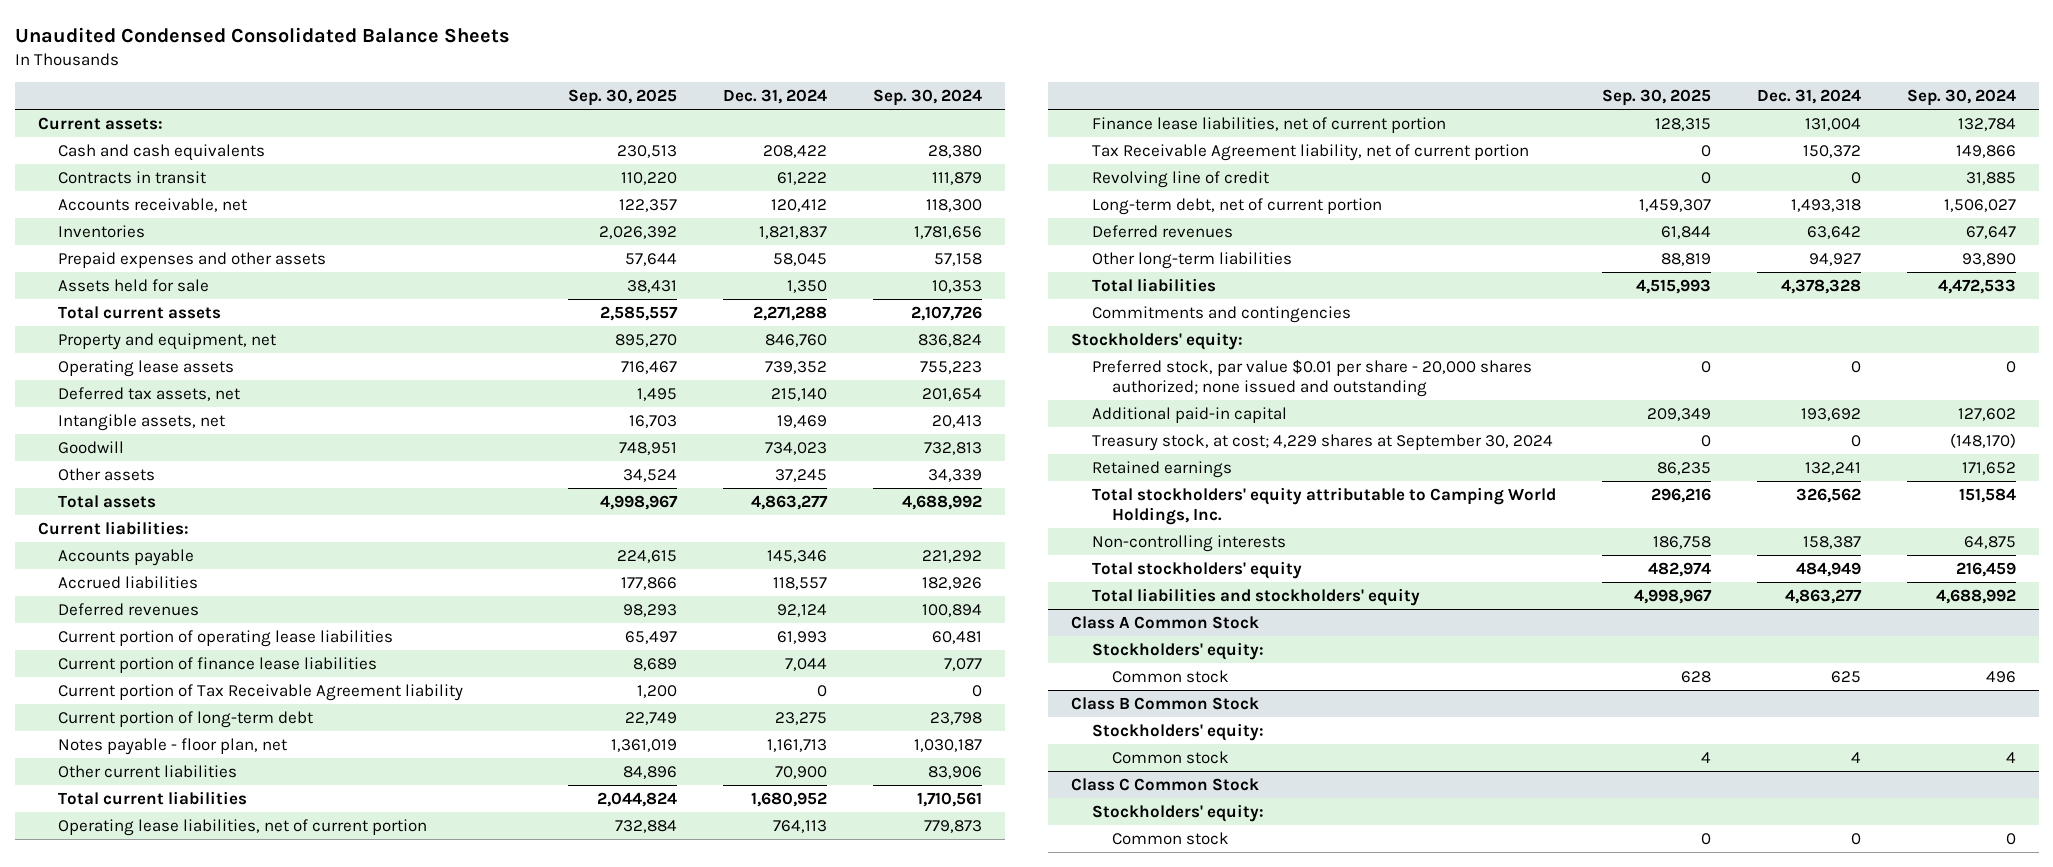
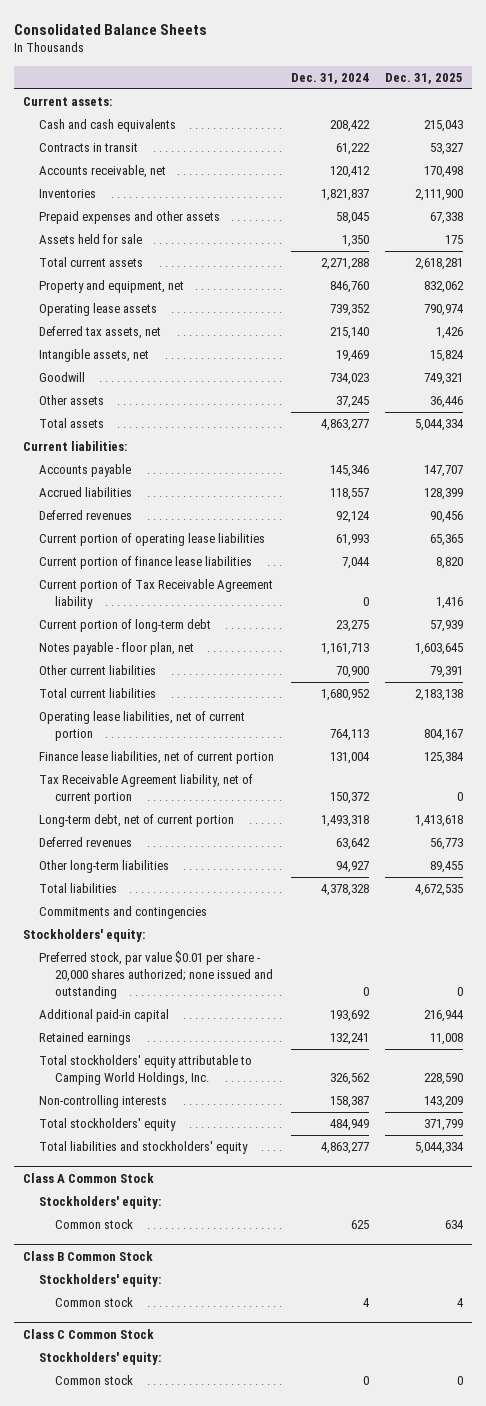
[14,26,510,43] Unaudited Condensed Consolidated Balance Sheets -> [14,23,208,35] Consolidated Balance Sheets
[568,89,678,107] Sep. 30, 2025 -> none
[873,89,983,107] Sep. 30, 2024 -> none
none -> [385,72,464,84] Dec. 31, 2025
[1091,170,1269,188] Revolving line of credit -> none
[1091,433,1553,451] Treasury stock, at cost; 4,229 shares at September 30, 2024 -> none

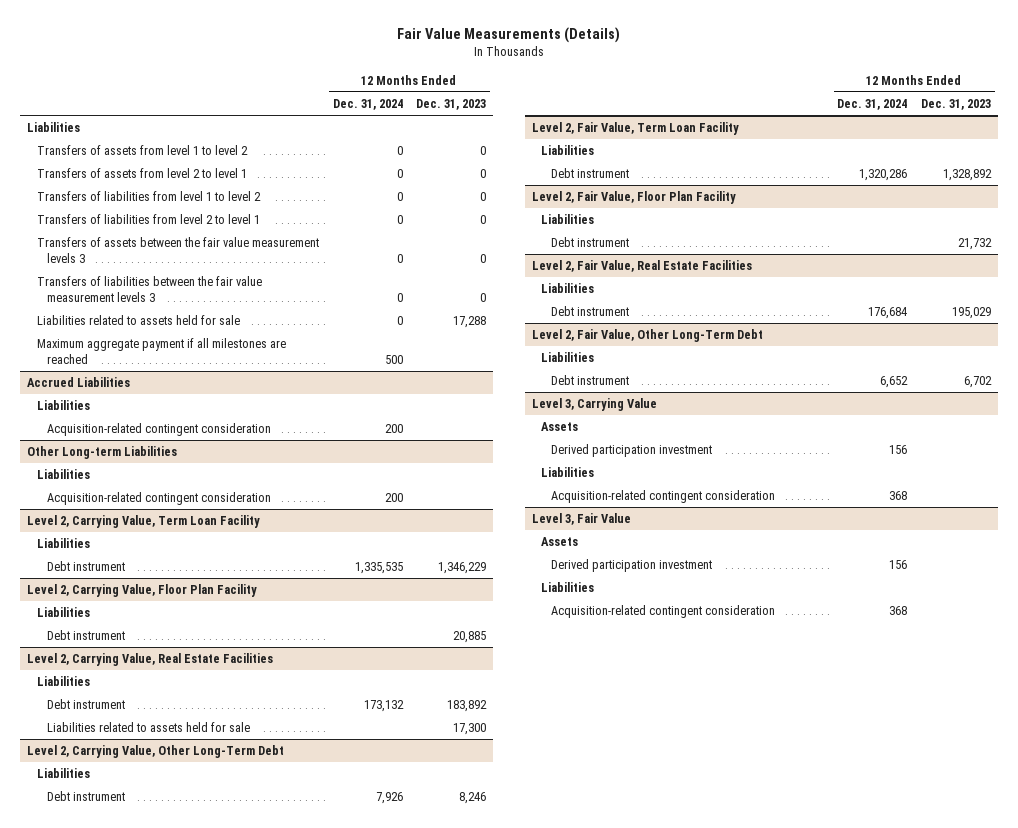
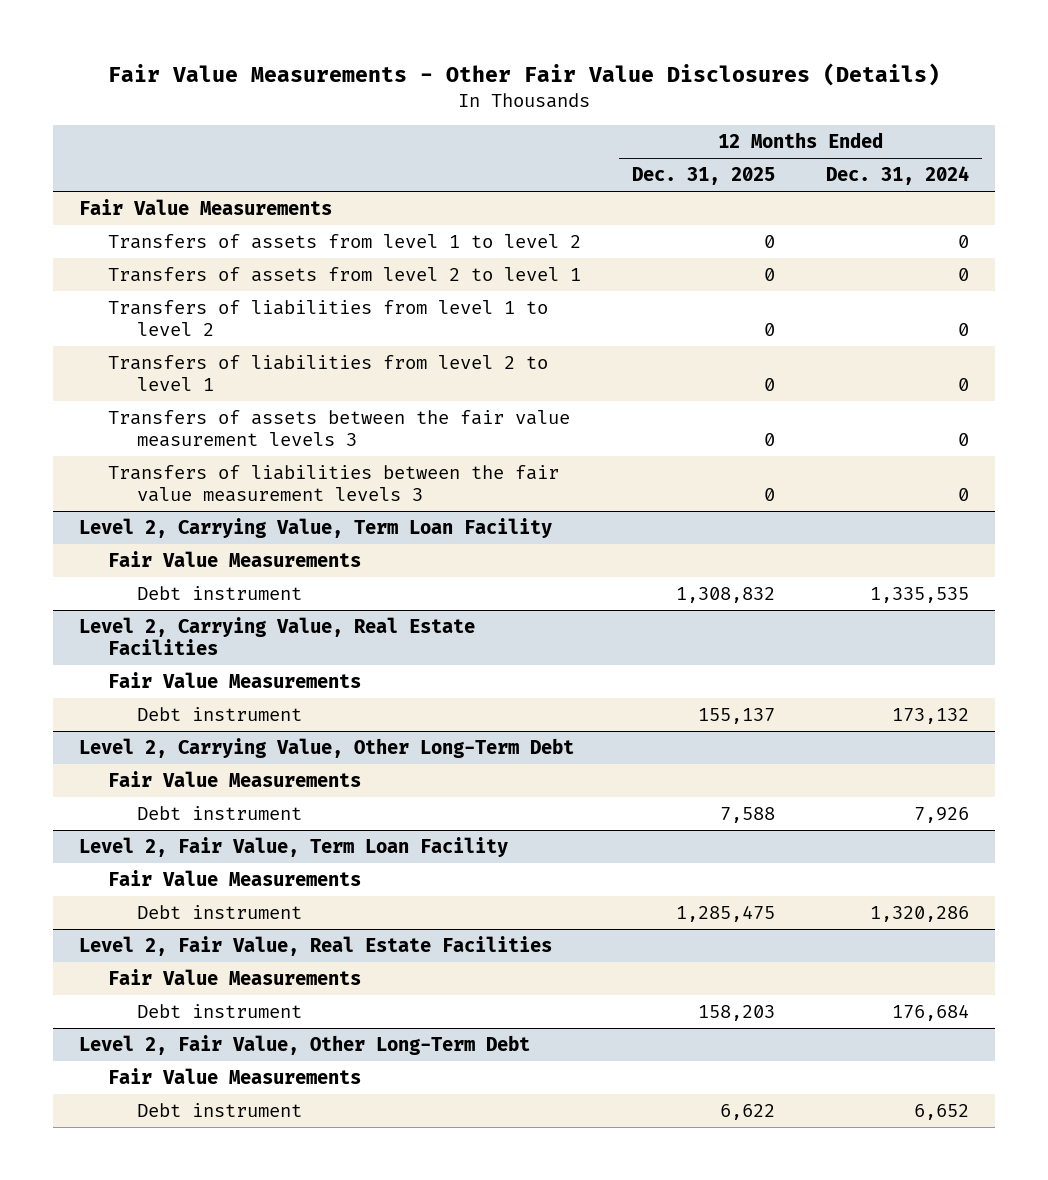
[396,27,620,44] Fair Value Measurements (Details) -> [107,62,940,86] Fair Value Measurements - Other Fair Value Disclosures (Details)
[416,98,487,110] Dec. 31, 2023 -> none
none -> [631,166,775,185] Dec. 31, 2025
[26,122,80,133] Liabilities -> none
none -> [78,198,332,215] Fair Value Measurements
[36,315,240,326] Liabilities related to assets held for sale -> none
[36,338,286,365] Maximum aggregate payment if all milestones are reached -> none
[26,377,130,388] Accrued Liabilities -> none
[36,400,90,411] Liabilities -> none
[46,423,271,437] Acquisition-related contingent consideration -> none
[26,446,177,460] Other Long-term Liabilities -> none
[36,469,90,480] Liabilities -> none
[46,492,271,506] Acquisition-related contingent consideration -> none
[36,538,90,549] Liabilities -> none
none -> [107,550,361,567] Fair Value Measurements
[26,584,257,598] Level 2, Carrying Value, Floor Plan Facility -> none
[36,607,90,618] Liabilities -> none
[46,630,125,641] Debt instrument -> none
[36,676,90,687] Liabilities -> none
none -> [107,671,361,688] Fair Value Measurements
[46,722,250,733] Liabilities related to assets held for sale -> none
[36,768,90,779] Liabilities -> none
none -> [107,770,361,787] Fair Value Measurements
[541,145,595,156] Liabilities -> none
none -> [107,869,361,886] Fair Value Measurements
[531,191,736,205] Level 2, Fair Value, Floor Plan Facility -> none
[541,214,595,225] Liabilities -> none
[551,237,630,248] Debt instrument -> none
[541,283,595,294] Liabilities -> none
none -> [107,968,361,985] Fair Value Measurements
[541,352,595,363] Liabilities -> none
none -> [107,1067,361,1084] Fair Value Measurements
[531,398,657,412] Level 3, Carrying Value -> none
[541,422,579,432] Assets -> none
[551,444,713,458] Derived participation investment -> none
[541,467,595,478] Liabilities -> none
[551,490,776,504] Acquisition-related contingent consideration -> none
[531,513,631,526] Level 3, Fair Value -> none
[541,537,579,547] Assets -> none
[551,559,713,573] Derived participation investment -> none
[541,582,595,593] Liabilities -> none
[551,605,776,619] Acquisition-related contingent consideration -> none

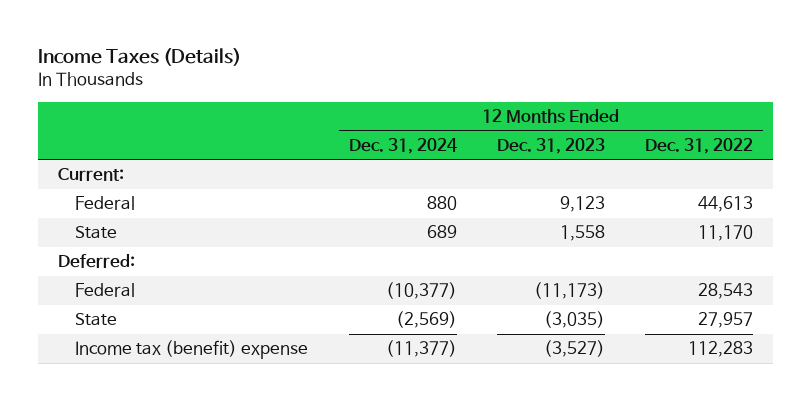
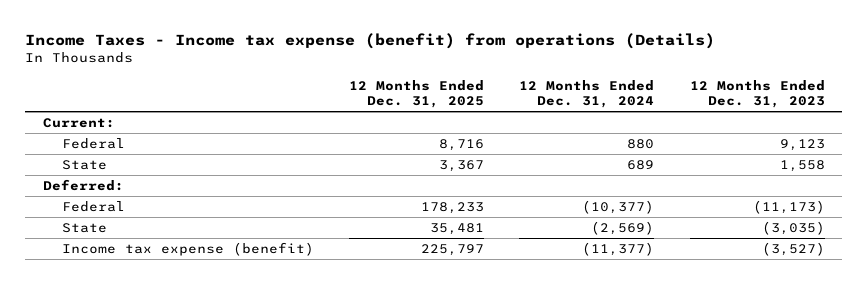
[37,48,241,67] Income Taxes (Details) -> [25,33,716,50] Income Taxes - Income tax expense (benefit) from operations (Details)
[645,137,754,154] Dec. 31, 2022 -> none
none -> [349,79,485,109] 12 Months Ended Dec. 31, 2025
[75,340,309,360] Income tax (benefit) expense -> [62,241,315,256] Income tax expense (benefit)

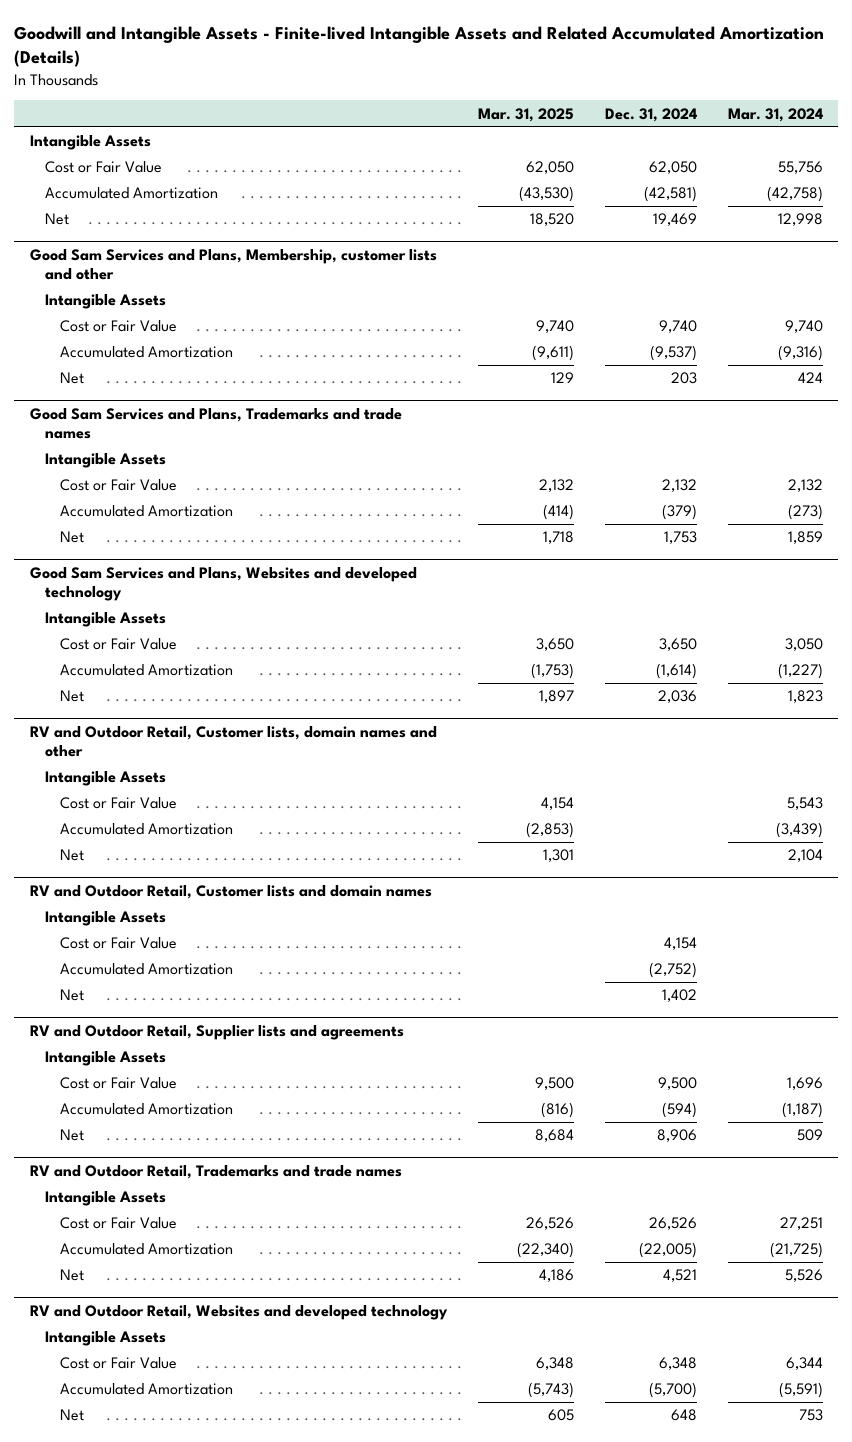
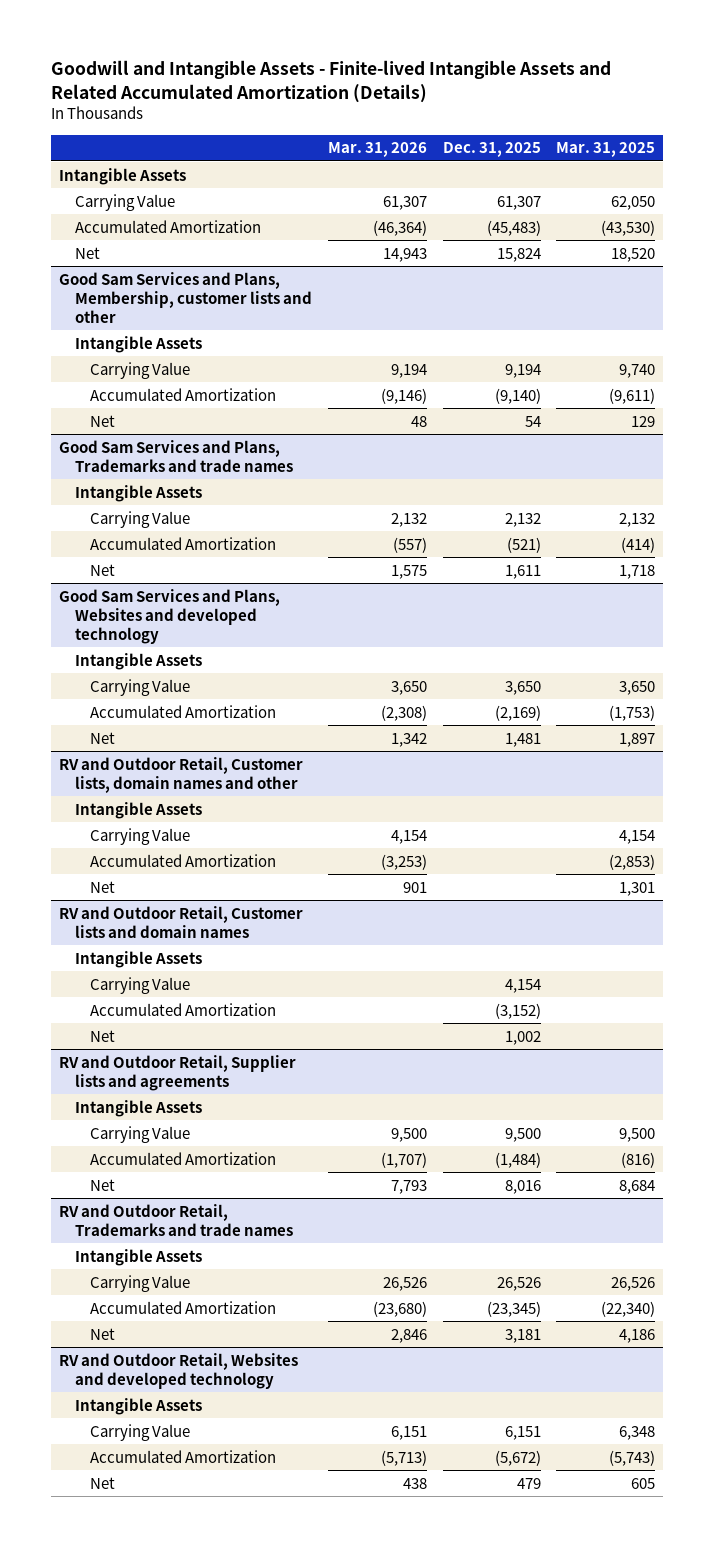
[604,107,697,122] Dec. 31, 2024 -> none
[727,107,823,122] Mar. 31, 2024 -> none
none -> [327,142,427,158] Mar. 31, 2026
none -> [442,142,541,158] Dec. 31, 2025
[44,161,162,174] Cost or Fair Value -> [74,193,175,211] Carrying Value
[59,320,177,333] Cost or Fair Value -> [90,361,191,379] Carrying Value
[59,479,177,492] Cost or Fair Value -> [90,510,191,528] Carrying Value
[59,638,177,651] Cost or Fair Value -> [90,678,191,696] Carrying Value
[59,797,177,810] Cost or Fair Value -> [90,827,191,845] Carrying Value
[59,937,177,950] Cost or Fair Value -> [90,976,191,994] Carrying Value
[59,1077,177,1090] Cost or Fair Value -> [90,1125,191,1143] Carrying Value
[59,1217,177,1230] Cost or Fair Value -> [90,1274,191,1292] Carrying Value
[59,1357,177,1370] Cost or Fair Value -> [90,1423,191,1441] Carrying Value

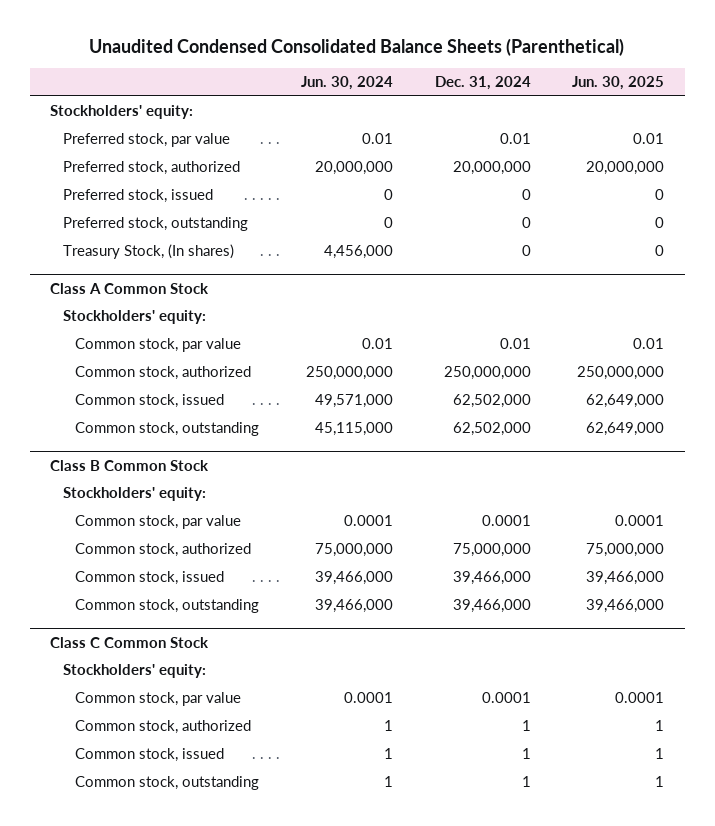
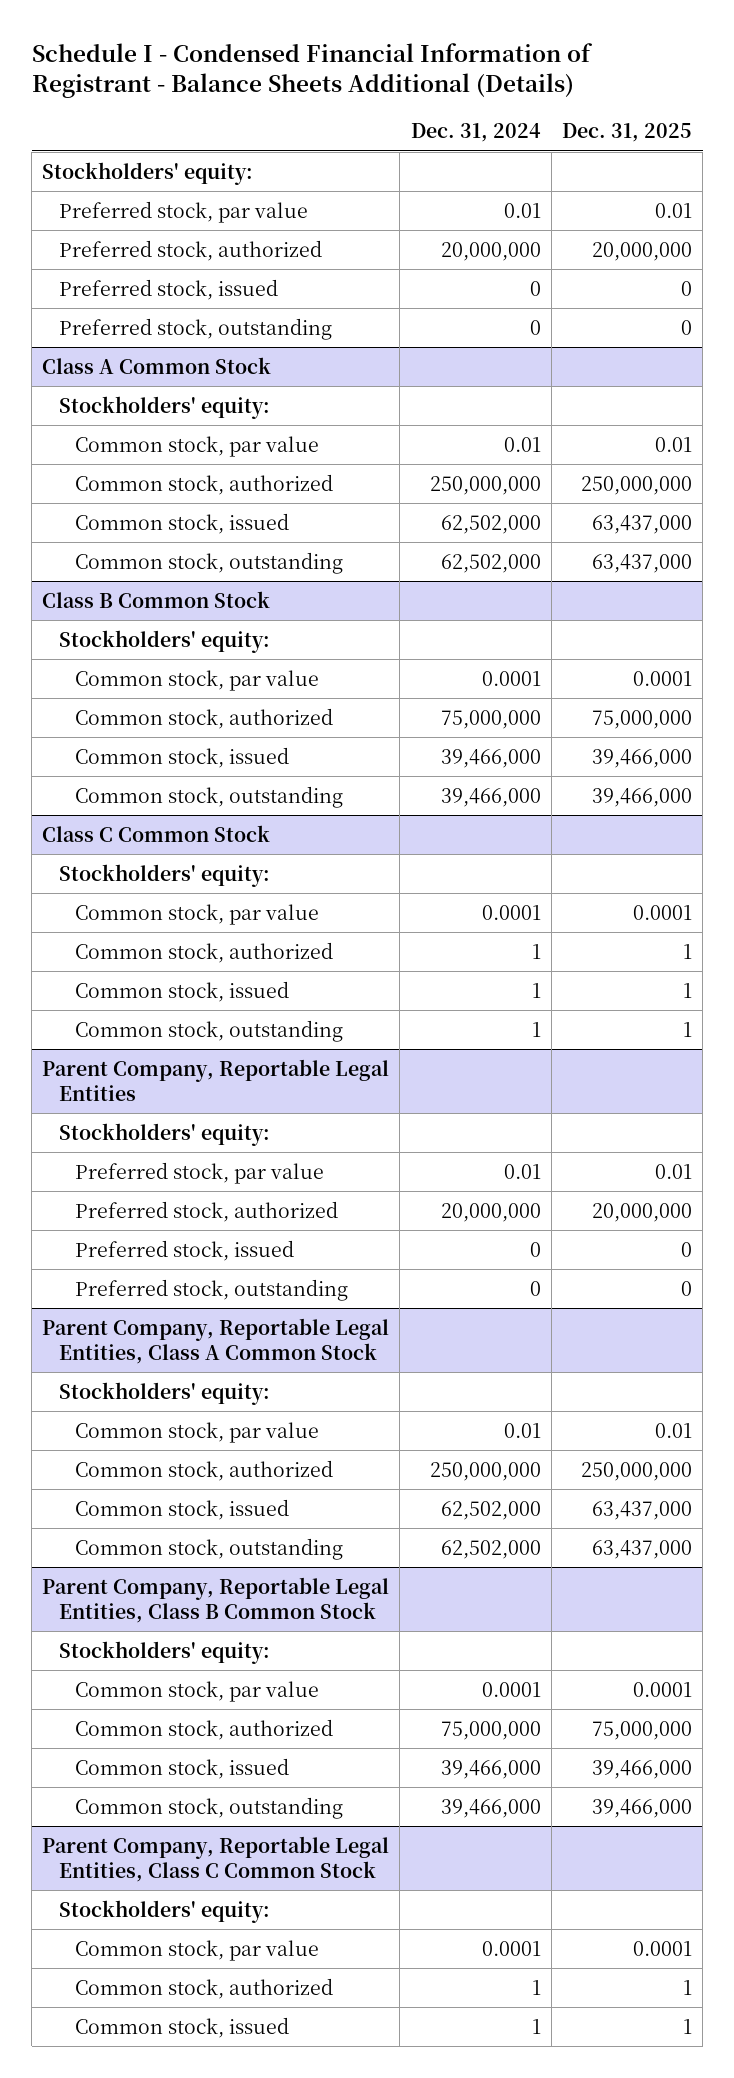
[89,37,625,56] Unaudited Condensed Consolidated Balance Sheets (Parenthetical) -> [31,42,593,98] Schedule I - Condensed Financial Information of Registrant - Balance Sheets Additional (Details)
[301,76,394,91] Jun. 30, 2024 -> none
[572,76,665,91] Jun. 30, 2025 -> none
none -> [561,123,692,143] Dec. 31, 2025
[62,244,234,260] Treasury Stock, (In shares) -> none
none -> [42,1058,390,1101] Parent Company, Reportable Legal Entities
none -> [58,1122,270,1146] Stockholders' equity:
none -> [75,1161,325,1184] Preferred stock, par value
none -> [75,1200,339,1222] Preferred stock, authorized
none -> [75,1239,295,1261] Preferred stock, issued
none -> [75,1278,349,1301] Preferred stock, outstanding
none -> [42,1317,390,1364] Parent Company, Reportable Legal Entities, Class A Common Stock
none -> [58,1381,270,1405] Stockholders' equity:
none -> [75,1421,320,1443] Common stock, par value
none -> [75,1459,334,1481] Common stock, authorized
none -> [75,1498,290,1520] Common stock, issued
none -> [75,1537,344,1560] Common stock, outstanding
none -> [42,1576,390,1623] Parent Company, Reportable Legal Entities, Class B Common Stock
none -> [58,1640,270,1664] Stockholders' equity:
none -> [75,1680,320,1702] Common stock, par value
none -> [75,1718,334,1740] Common stock, authorized
none -> [75,1757,290,1779] Common stock, issued
none -> [75,1796,344,1819] Common stock, outstanding
none -> [42,1835,390,1882] Parent Company, Reportable Legal Entities, Class C Common Stock
none -> [58,1899,270,1923] Stockholders' equity:
none -> [75,1939,320,1961] Common stock, par value
none -> [75,1977,334,1999] Common stock, authorized
none -> [75,2016,290,2038] Common stock, issued

